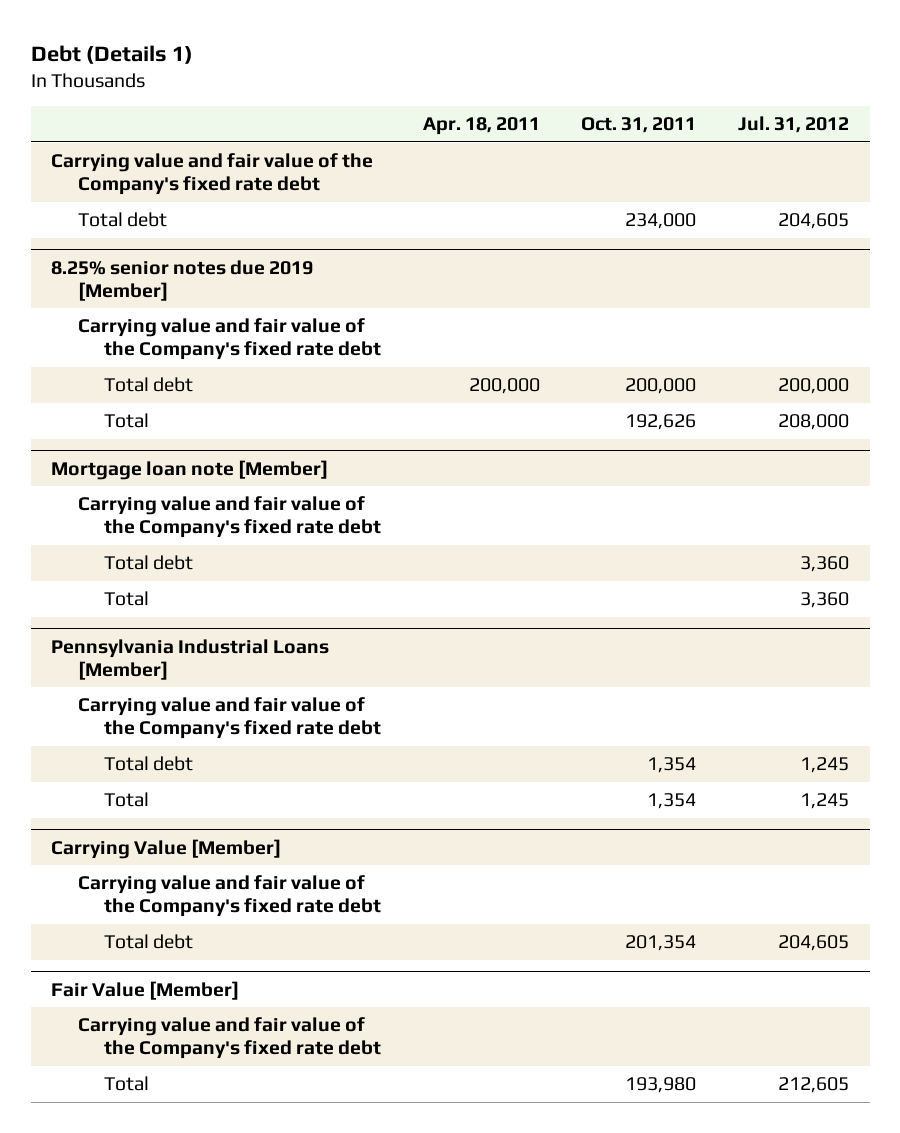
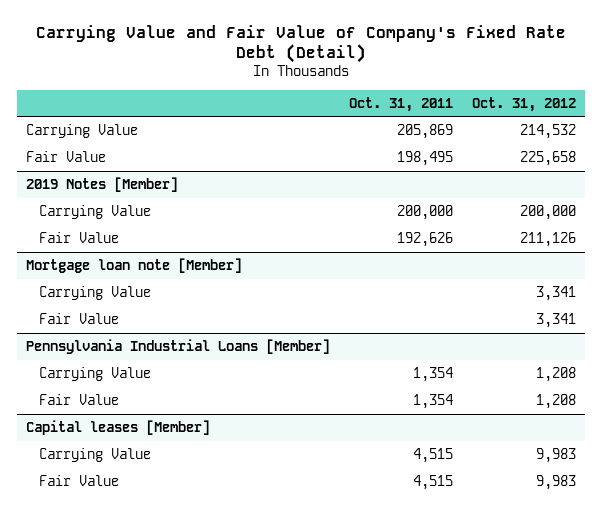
[30,44,193,64] Debt (Details 1) -> [36,24,567,64] Carrying Value and Fair Value of Company's Fixed Rate Debt (Detail)
[422,117,540,136] Apr. 18, 2011 -> none
[737,116,849,134] Jul. 31, 2012 -> none
none -> [471,96,576,112] Oct. 31, 2012
[51,153,374,196] Carrying value and fair value of the Company's fixed rate debt -> none
[77,212,167,228] Total debt -> none
[51,259,314,301] 8.25% senior notes due 2019 [Member] -> none
[77,318,382,361] Carrying value and fair value of the Company's fixed rate debt -> none
[104,377,194,393] Total debt -> none
none -> [26,123,139,138] Carrying Value
none -> [26,150,107,162] Fair Value
none -> [26,176,179,192] 2019 Notes [Member]
none -> [38,204,151,219] Carrying Value
[104,413,150,429] Total -> [38,231,119,243] Fair Value
[77,496,382,539] Carrying value and fair value of the Company's fixed rate debt -> none
[104,555,194,571] Total debt -> none
none -> [38,285,151,300] Carrying Value
[104,591,150,607] Total -> [38,312,119,324] Fair Value
[77,697,382,740] Carrying value and fair value of the Company's fixed rate debt -> none
[51,838,282,859] Carrying Value [Member] -> none
[77,875,382,918] Carrying value and fair value of the Company's fixed rate debt -> none
[104,934,194,950] Total debt -> none
[51,980,240,1000] Fair Value [Member] -> none
[77,1017,382,1060] Carrying value and fair value of the Company's fixed rate debt -> none
[104,1076,150,1092] Total -> none
[104,756,194,772] Total debt -> [38,366,151,381] Carrying Value
[104,792,150,808] Total -> [38,393,119,405] Fair Value
none -> [26,419,211,435] Capital leases [Member]
none -> [38,447,151,462] Carrying Value
none -> [38,474,119,486] Fair Value

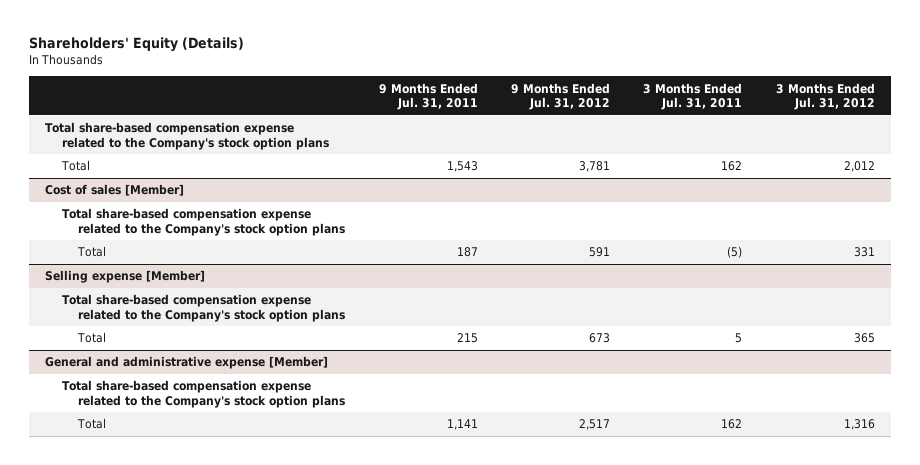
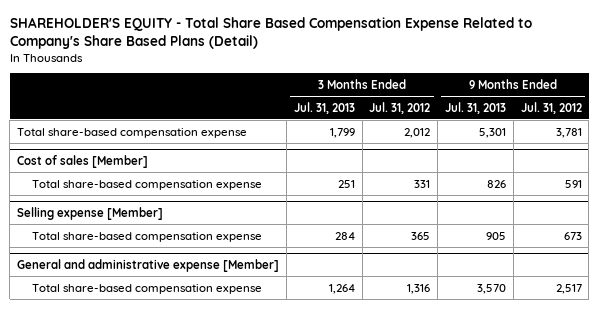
[28,36,244,52] Shareholders' Equity (Details) -> [9,16,532,50] SHAREHOLDER'S EQUITY - Total Share Based Compensation Expense Related to Company's Share Based Plans (Detail)
[378,82,478,111] 9 Months Ended Jul. 31, 2011 -> none
[643,82,743,111] 3 Months Ended Jul. 31, 2011 -> none
none -> [293,101,355,114] Jul. 31, 2013
none -> [444,101,506,114] Jul. 31, 2013
[45,122,329,151] Total share-based compensation expense related to the Company's stock option plans -> none
[60,160,90,172] Total -> [17,127,248,138] Total share-based compensation expense
[61,208,346,237] Total share-based compensation expense related to the Company's stock option plans -> none
[77,246,107,258] Total -> [31,179,262,190] Total share-based compensation expense
[61,294,346,323] Total share-based compensation expense related to the Company's stock option plans -> none
[77,332,107,344] Total -> [31,231,262,242] Total share-based compensation expense
[61,380,346,409] Total share-based compensation expense related to the Company's stock option plans -> none
[77,418,107,430] Total -> [31,283,262,294] Total share-based compensation expense

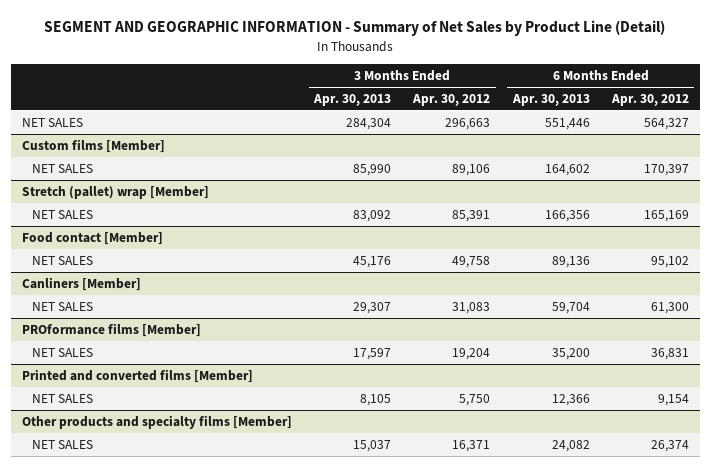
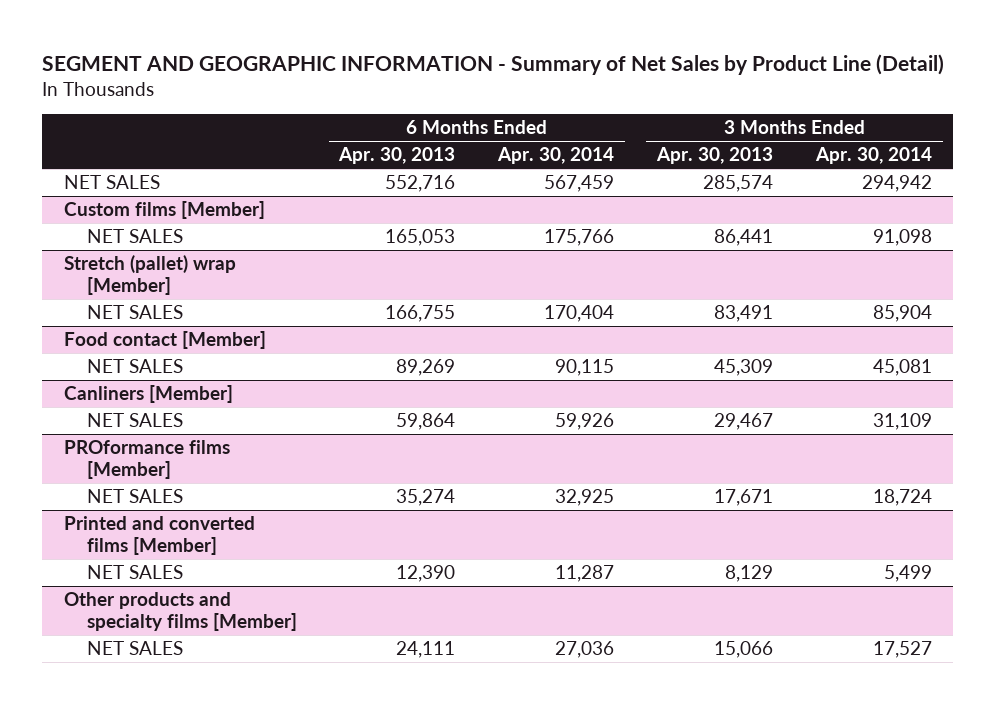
[412,94,491,107] Apr. 30, 2012 -> none
[610,94,689,107] Apr. 30, 2012 -> none
none -> [497,147,615,165] Apr. 30, 2014
none -> [815,147,933,165] Apr. 30, 2014
[346,117,392,130] 284,304 -> [703,175,774,193] 285,574
[544,117,590,130] 551,446 -> [385,175,456,193] 552,716
[353,163,392,176] 85,990 -> [714,229,774,247] 86,441
[544,163,590,176] 164,602 -> [385,229,456,247] 165,053
[353,209,392,222] 83,092 -> [714,305,774,323] 83,491
[544,209,590,222] 166,356 -> [385,305,456,323] 166,755
[353,255,392,268] 45,176 -> [714,359,774,377] 45,309
[551,255,590,268] 89,136 -> [396,359,456,377] 89,269
[353,301,392,314] 29,307 -> [714,413,774,431] 29,467
[551,301,590,314] 59,704 -> [396,413,456,431] 59,864
[353,347,392,360] 17,597 -> [714,489,774,507] 17,671
[551,347,590,360] 35,200 -> [396,489,456,507] 35,274
[360,393,392,406] 8,105 -> [725,565,774,583] 8,129
[551,393,590,406] 12,366 -> [396,565,456,583] 12,390
[353,439,392,452] 15,037 -> [714,641,774,659] 15,066
[551,439,590,452] 24,082 -> [396,641,456,659] 24,111

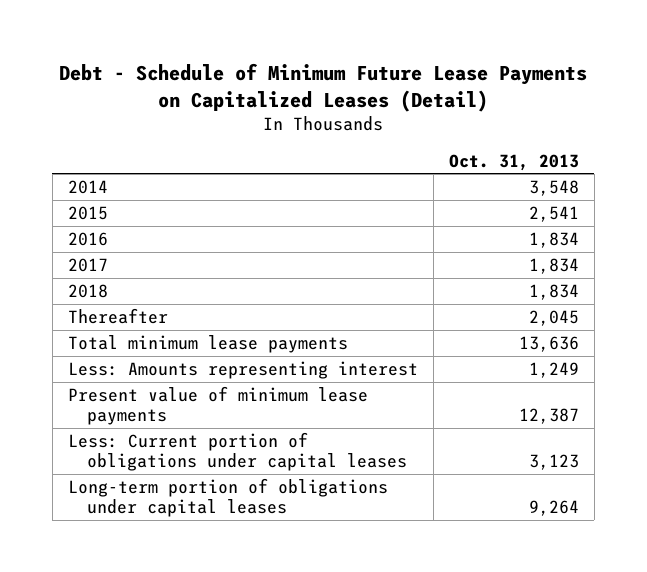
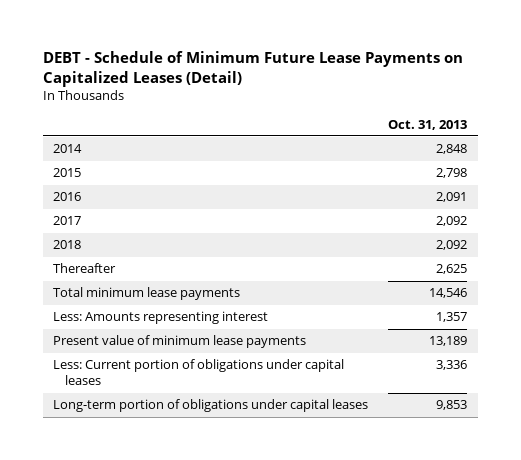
[59,62,588,112] Debt - Schedule of Minimum Future Lease Payments on Capitalized Leases (Detail) -> [43,50,464,87] DEBT - Schedule of Minimum Future Lease Payments on Capitalized Leases (Detail)
[528,179,579,196] 3,548 -> [436,144,468,155] 2,848
[528,205,579,222] 2,541 -> [436,168,468,179] 2,798
[528,231,579,248] 1,834 -> [436,192,468,203] 2,091
[528,257,579,274] 1,834 -> [436,216,468,227] 2,092
[528,283,579,300] 1,834 -> [436,240,468,251] 2,092
[528,309,579,326] 2,045 -> [436,264,468,275] 2,625
[518,335,579,352] 13,636 -> [429,288,468,299] 14,546
[528,361,579,378] 1,249 -> [436,312,468,323] 1,357
[518,408,579,425] 12,387 -> [429,336,468,347] 13,189
[528,454,579,471] 3,123 -> [436,360,468,371] 3,336
[528,500,579,517] 9,264 -> [436,400,468,411] 9,853

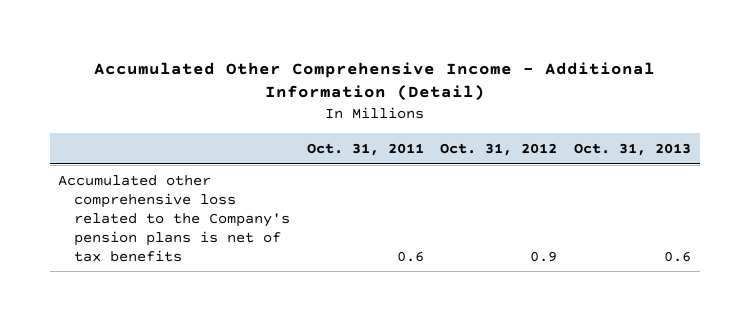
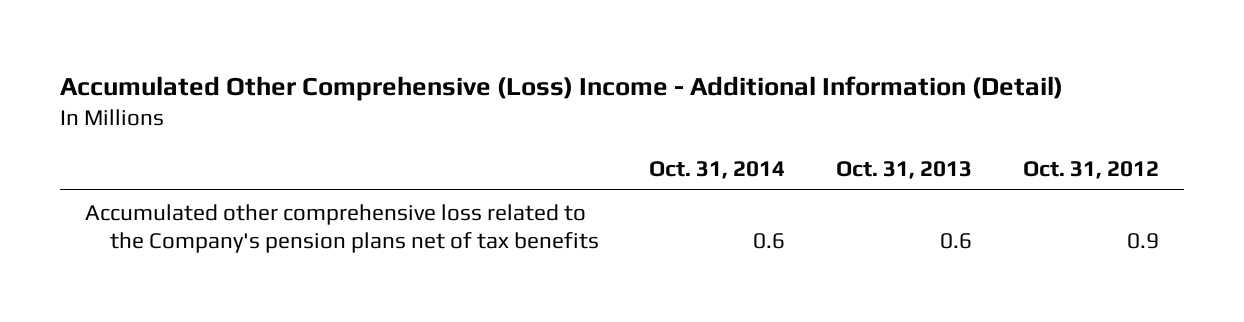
[93,61,655,102] Accumulated Other Comprehensive Income - Additional Information (Detail) -> [59,75,1063,101] Accumulated Other Comprehensive (Loss) Income - Additional Information (Detail)
[306,143,424,157] Oct. 31, 2011 -> none
none -> [649,161,786,180] Oct. 31, 2014
[58,174,290,262] Accumulated other comprehensive loss related to the Company's pension plans is net of tax benefits -> [84,203,599,254] Accumulated other comprehensive loss related to the Company's pension plans net of tax benefits

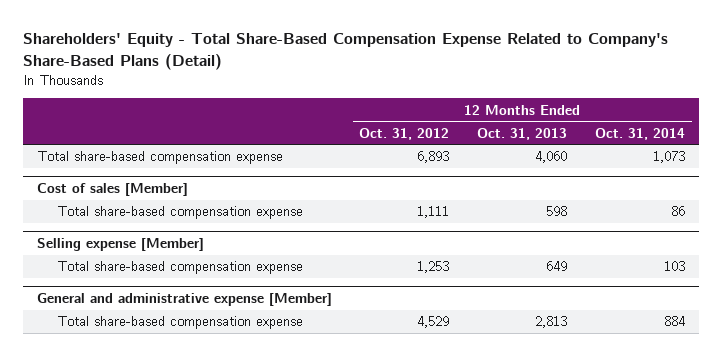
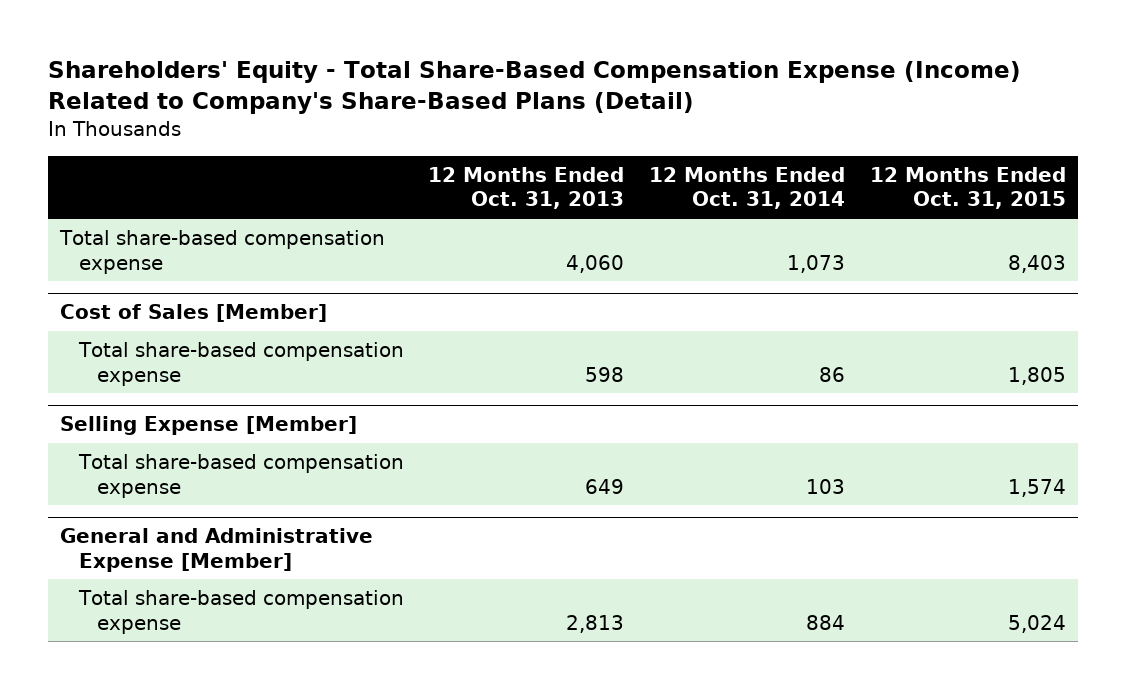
[22,33,668,70] Shareholders' Equity - Total Share-Based Compensation Expense Related to Company's Share-Based Plans (Detail) -> [47,61,1021,115] Shareholders' Equity - Total Share-Based Compensation Expense (Income) Related to Company's Share-Based Plans (Detail)
[359,127,450,140] Oct. 31, 2012 -> none
none -> [869,167,1066,210] 12 Months Ended Oct. 31, 2015
[36,183,188,197] Cost of sales [Member] -> [60,304,328,323] Cost of Sales [Member]
[36,238,204,252] Selling expense [Member] -> [60,416,358,436] Selling Expense [Member]
[36,293,332,307] General and administrative expense [Member] -> [60,528,374,572] General and Administrative Expense [Member]

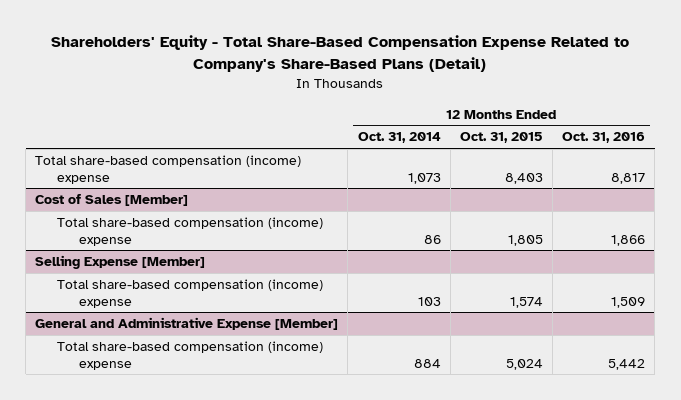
[47,61,1021,115] Shareholders' Equity - Total Share-Based Compensation Expense (Income) Related to Company's Share-Based Plans (Detail) -> [51,35,630,73] Shareholders' Equity - Total Share-Based Compensation Expense Related to Company's Share-Based Plans (Detail)
[428,167,625,210] 12 Months Ended Oct. 31, 2013 -> none
none -> [562,132,646,144] Oct. 31, 2016
[59,230,386,274] Total share-based compensation expense -> [35,155,302,184] Total share-based compensation (income) expense
[77,342,404,386] Total share-based compensation expense -> [57,217,324,246] Total share-based compensation (income) expense
[77,454,404,498] Total share-based compensation expense -> [57,279,324,308] Total share-based compensation (income) expense
[77,590,404,634] Total share-based compensation expense -> [57,341,324,370] Total share-based compensation (income) expense

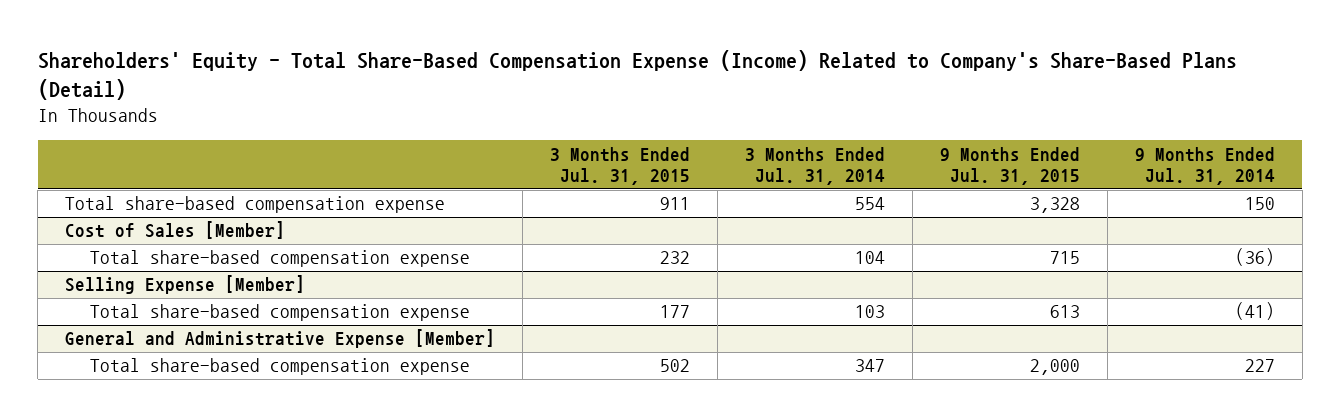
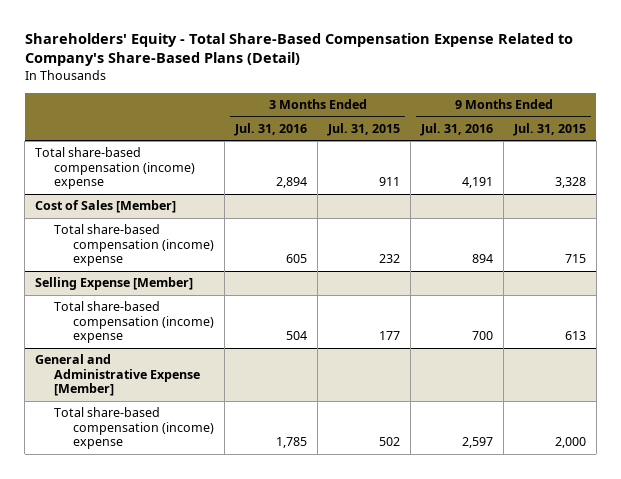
[37,49,1237,100] Shareholders' Equity - Total Share-Based Compensation Expense (Income) Related to Company's Share-Based Plans (Detail) -> [24,33,573,67] Shareholders' Equity - Total Share-Based Compensation Expense Related to Company's Share-Based Plans (Detail)
[744,146,885,186] 3 Months Ended Jul. 31, 2014 -> none
[1134,146,1275,186] 9 Months Ended Jul. 31, 2014 -> none
none -> [234,122,308,136] Jul. 31, 2016
none -> [420,122,494,136] Jul. 31, 2016
[65,196,446,214] Total share-based compensation expense -> [35,147,196,190] Total share-based compensation (income) expense
[90,250,471,268] Total share-based compensation expense -> [54,224,215,267] Total share-based compensation (income) expense
[90,304,471,322] Total share-based compensation expense -> [54,301,215,344] Total share-based compensation (income) expense
[90,358,471,376] Total share-based compensation expense -> [54,407,215,450] Total share-based compensation (income) expense

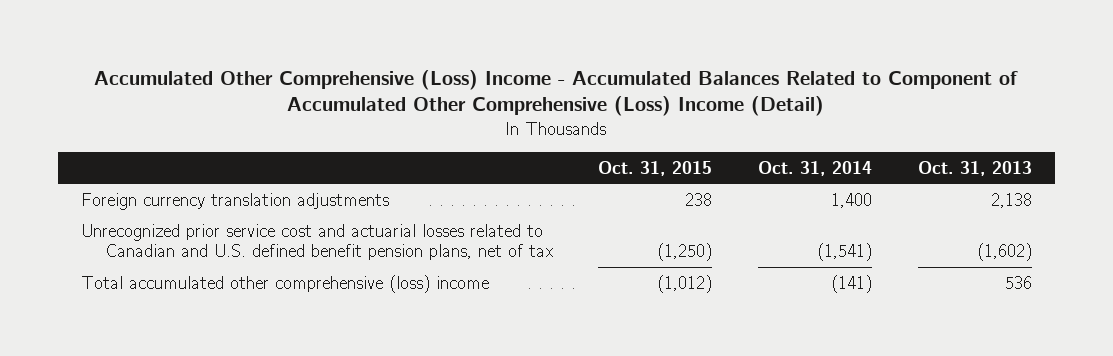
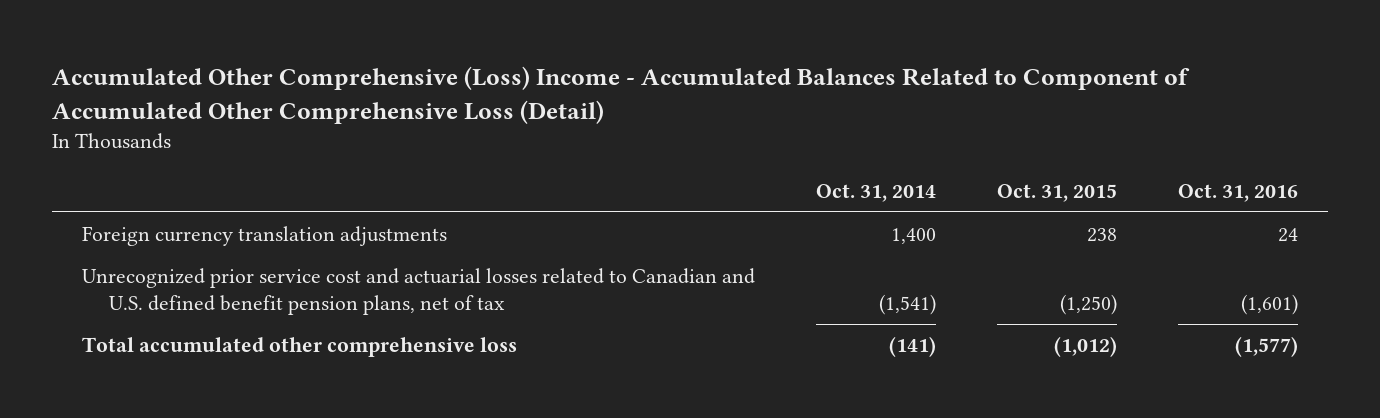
[94,69,1019,117] Accumulated Other Comprehensive (Loss) Income - Accumulated Balances Related to Component of Accumulated Other Comprehensive (Loss) Income (Detail) -> [51,66,1190,124] Accumulated Other Comprehensive (Loss) Income - Accumulated Balances Related to Component of Accumulated Other Comprehensive Loss (Detail)
[918,160,1033,176] Oct. 31, 2013 -> none
none -> [1177,183,1298,202] Oct. 31, 2016
[80,274,489,293] Total accumulated other comprehensive (loss) income -> [82,336,518,357] Total accumulated other comprehensive loss

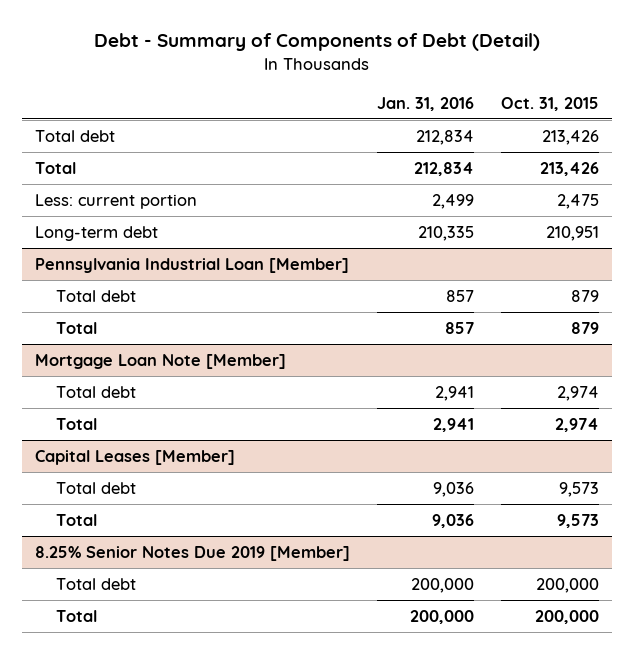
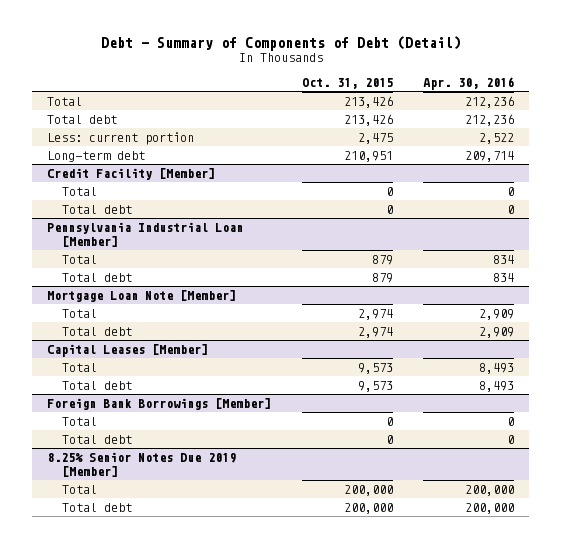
[376,96,474,111] Jan. 31, 2016 -> none
none -> [423,76,515,90] Apr. 30, 2016
[35,130,116,143] Total debt -> [47,115,118,125] Total debt
none -> [47,168,216,181] Credit Facility [Member]
none -> [62,187,98,197] Total
none -> [62,205,133,215] Total debt
[55,290,136,303] Total debt -> [62,273,133,283] Total debt
[55,386,136,399] Total debt -> [62,327,133,337] Total debt
[55,482,136,495] Total debt -> [62,381,133,391] Total debt
none -> [47,398,272,411] Foreign Bank Borrowings [Member]
none -> [62,417,98,427] Total
none -> [62,435,133,445] Total debt
[55,578,136,591] Total debt -> [62,503,133,513] Total debt

